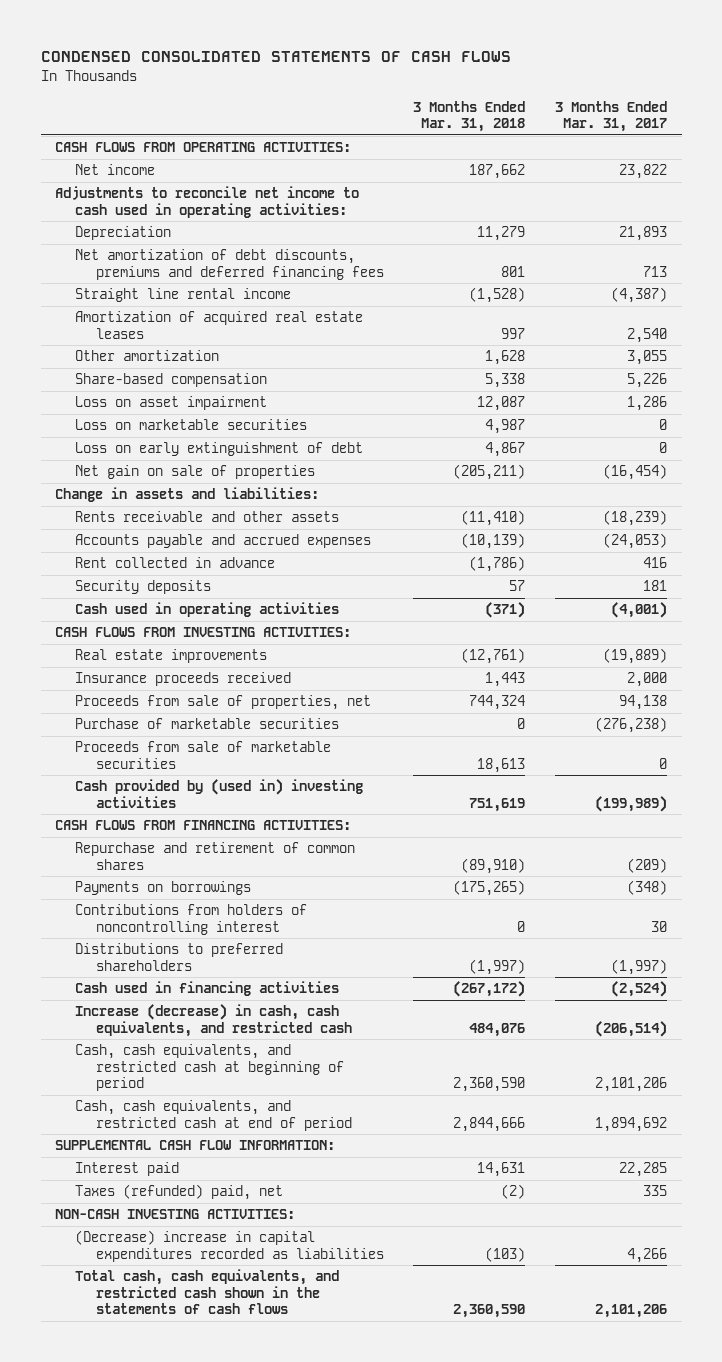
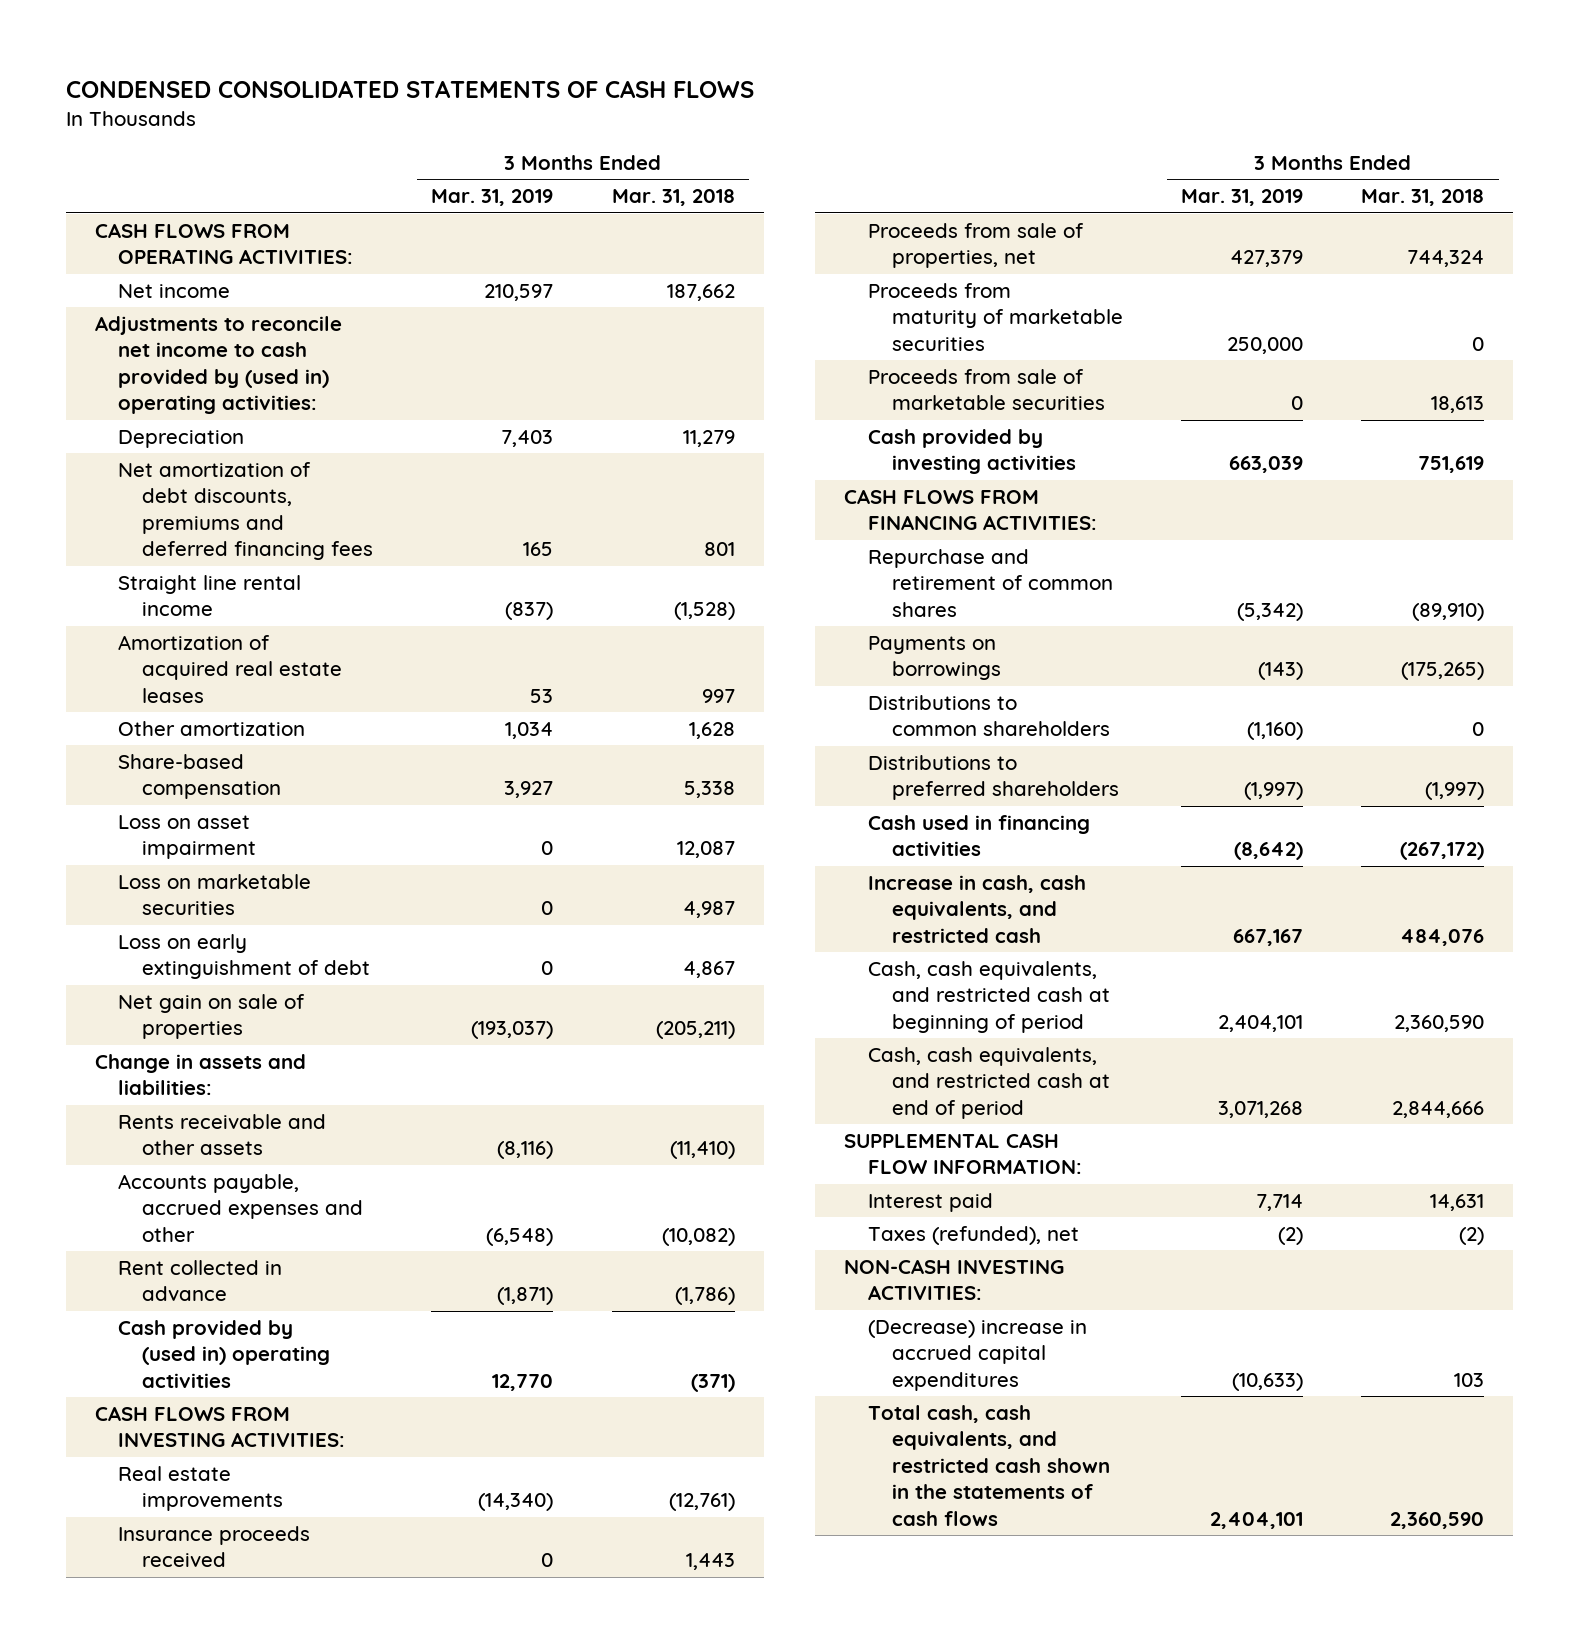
[554,100,667,133] 3 Months Ended Mar. 31, 2017 -> none
none -> [431,189,554,207] Mar. 31, 2019
[55,186,360,218] Adjustments to reconcile net income to cash used in operating activities: -> [94,315,342,415] Adjustments to reconcile net income to cash provided by (used in) operating activities:
[75,534,372,549] Accounts payable and accrued expenses -> [118,1173,364,1242] Accounts payable, accrued expenses and other
[461,533,526,550] (10,139) -> [661,1227,735,1246] (10,082)
[75,580,212,595] Security deposits -> none
[75,602,340,618] Cash used in operating activities -> [118,1319,331,1388] Cash provided by (used in) operating activities
[75,718,340,730] Purchase of marketable securities -> none
none -> [868,282,1124,351] Proceeds from maturity of marketable securities
[75,779,364,808] Cash provided by (used in) investing activities -> [868,428,1077,475] Cash provided by investing activities
[75,904,308,935] Contributions from holders of noncontrolling interest -> none
none -> [868,694,1111,737] Distributions to common shareholders
[75,1004,352,1037] Increase (decrease) in cash, cash equivalents, and restricted cash -> [868,874,1087,943] Increase in cash, cash equivalents, and restricted cash
[75,1184,284,1201] Taxes (refunded) paid, net -> [868,1225,1080,1245] Taxes (refunded), net
[75,1230,384,1262] (Decrease) increase in capital expenditures recorded as liabilities -> [868,1319,1088,1391] (Decrease) increase in accrued capital expenditures
[485,1246,526,1262] (103) -> [1454,1372,1485,1387] 103

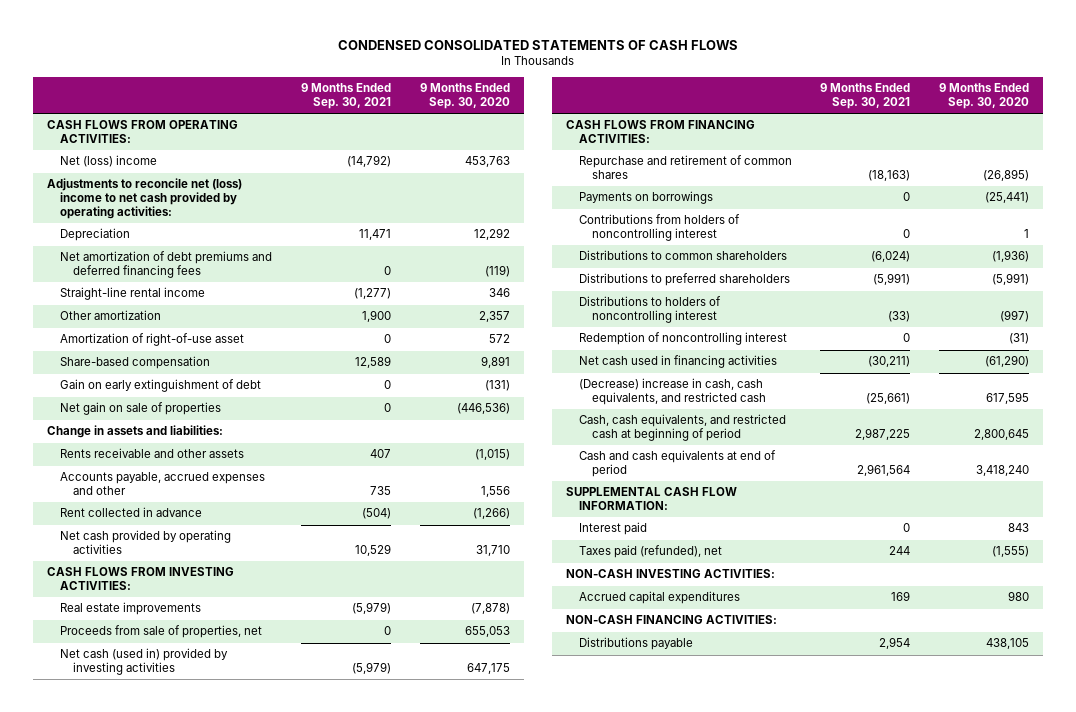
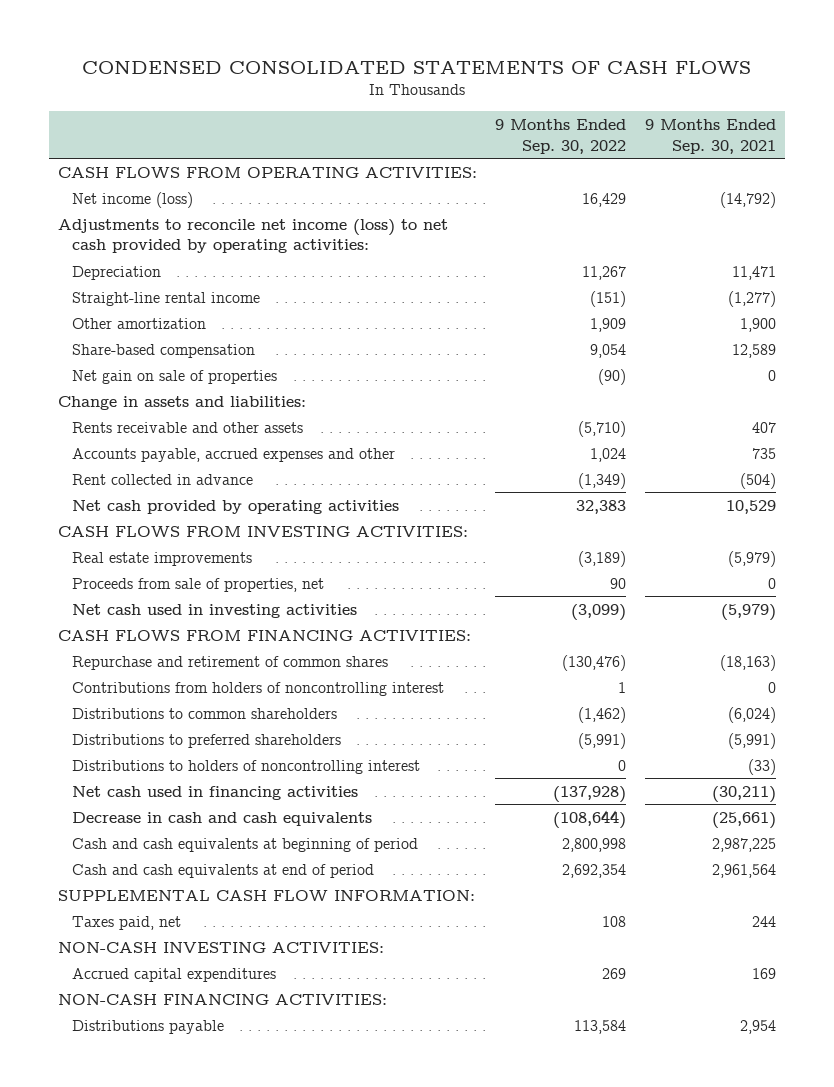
[419,83,510,110] 9 Months Ended Sep. 30, 2020 -> none
none -> [495,119,627,154] 9 Months Ended Sep. 30, 2022
[60,155,158,168] Net (loss) income -> [71,191,193,208] Net income (loss)
[46,178,242,220] Adjustments to reconcile net (loss) income to net cash provided by operating activities: -> [57,218,448,254] Adjustments to reconcile net income (loss) to net cash provided by operating activities:
[60,251,273,279] Net amortization of debt premiums and deferred financing fees -> none
[60,333,245,347] Amortization of right-of-use asset -> none
[60,379,262,393] Gain on early extinguishment of debt -> none
[60,648,229,676] Net cash (used in) provided by investing activities -> [71,603,357,618] Net cash used in investing activities
[579,191,714,205] Payments on borrowings -> none
[579,332,788,346] Redemption of noncontrolling interest -> none
[579,378,767,406] (Decrease) increase in cash, cash equivalents, and restricted cash -> [71,811,372,826] Decrease in cash and cash equivalents
[579,414,787,442] Cash, cash equivalents, and restricted cash at beginning of period -> [71,837,418,852] Cash and cash equivalents at beginning of period
[579,522,648,536] Interest paid -> none
[579,545,723,559] Taxes paid (refunded), net -> [71,915,181,930] Taxes paid, net

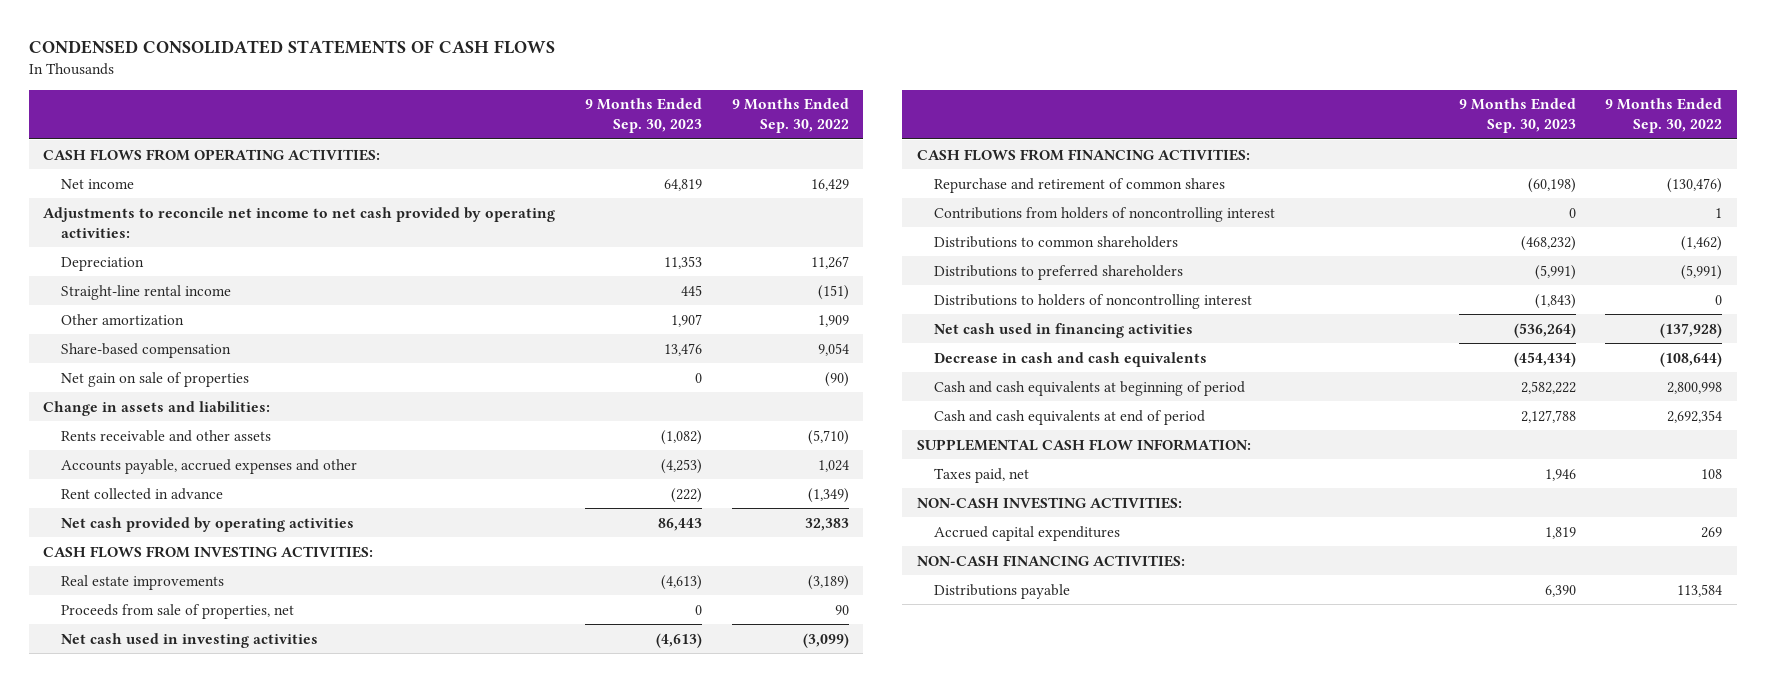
[644,119,776,154] 9 Months Ended Sep. 30, 2021 -> none
none -> [584,98,702,134] 9 Months Ended Sep. 30, 2023
[71,191,193,208] Net income (loss) -> [60,178,134,189] Net income
[57,218,448,254] Adjustments to reconcile net income (loss) to net cash provided by operating activities: -> [43,206,556,238] Adjustments to reconcile net income to net cash provided by operating activities:

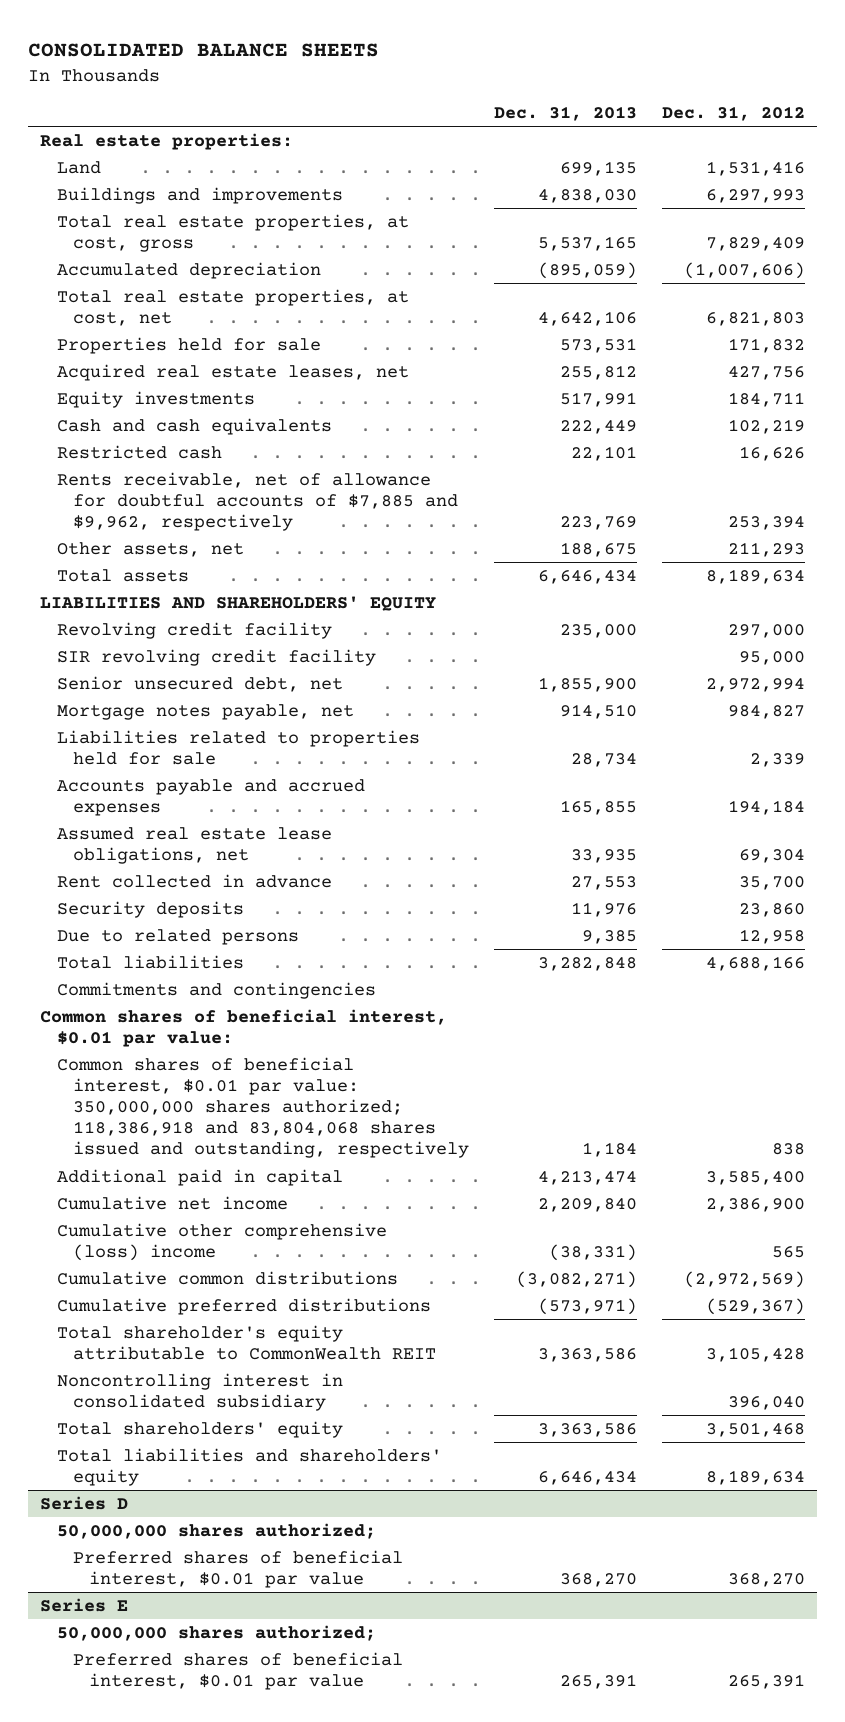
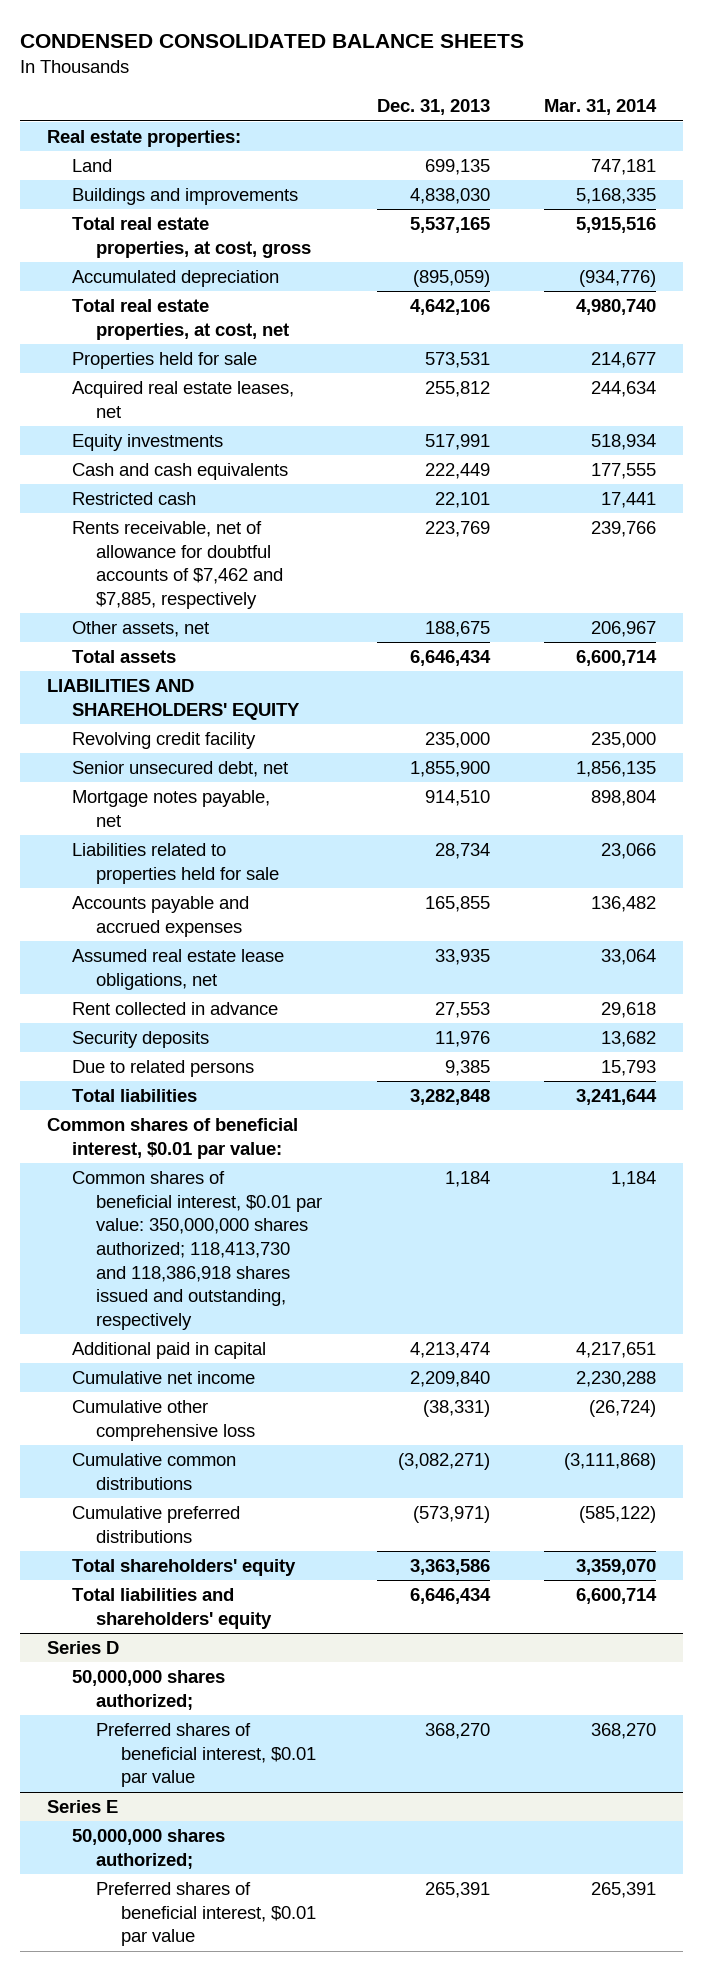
[27,43,379,58] CONSOLIDATED BALANCE SHEETS -> [20,34,525,49] CONDENSED CONSOLIDATED BALANCE SHEETS
[661,106,805,122] Dec. 31, 2012 -> none
none -> [543,99,657,116] Mar. 31, 2014
[56,471,458,532] Rents receivable, net of allowance for doubtful accounts of $7,885 and $9,962, respectively -> [71,520,284,609] Rents receivable, net of allowance for doubtful accounts of $7,462 and $7,885, respectively
[56,648,376,666] SIR revolving credit facility -> none
[56,981,376,999] Commitments and contingencies -> none
[56,1056,469,1159] Common shares of beneficial interest, $0.01 par value: 350,000,000 shares authorized; 118,386,918 and 83,804,068 shares issued and outstanding, respectively -> [71,1170,323,1330] Common shares of beneficial interest, $0.01 par value: 350,000,000 shares authorized; 118,413,730 and 118,386,918 shares issued and outstanding, respectively
[56,1222,387,1261] Cumulative other comprehensive (loss) income -> [71,1399,256,1441] Cumulative other comprehensive loss
[56,1324,436,1360] Total shareholder's equity attributable to CommonWealth REIT -> none
[56,1372,343,1411] Noncontrolling interest in consolidated subsidiary -> none

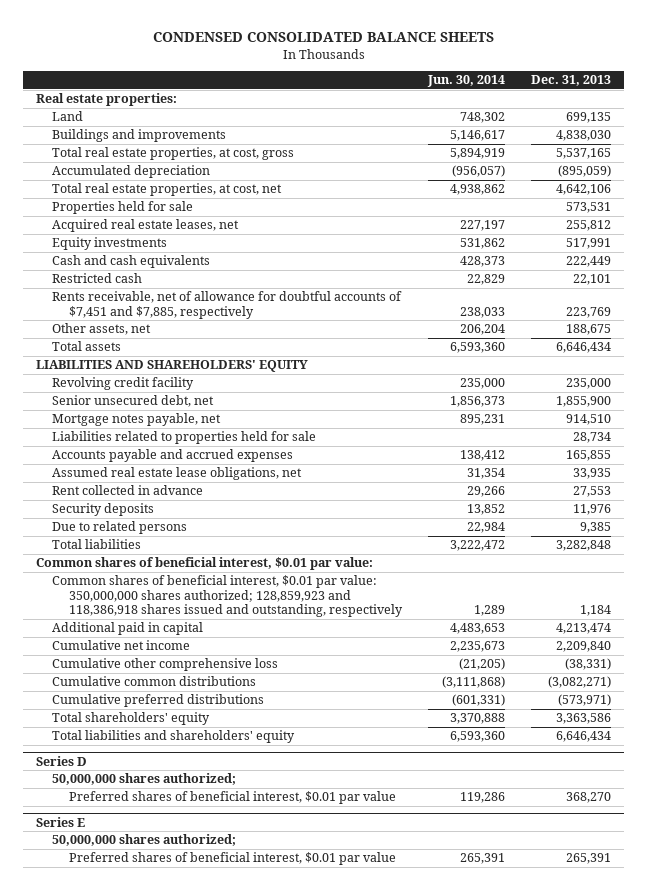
[543,99,657,116] Mar. 31, 2014 -> none
none -> [426,75,505,88] Jun. 30, 2014
[71,520,284,609] Rents receivable, net of allowance for doubtful accounts of $7,462 and $7,885, respectively -> [52,291,403,319] Rents receivable, net of allowance for doubtful accounts of $7,451 and $7,885, respectively
[71,1170,323,1330] Common shares of beneficial interest, $0.01 par value: 350,000,000 shares authorized; 118,413,730 and 118,386,918 shares issued and outstanding, respectively -> [52,575,403,618] Common shares of beneficial interest, $0.01 par value: 350,000,000 shares authorized; 128,859,923 and 118,386,918 shares issued and outstanding, respectively

